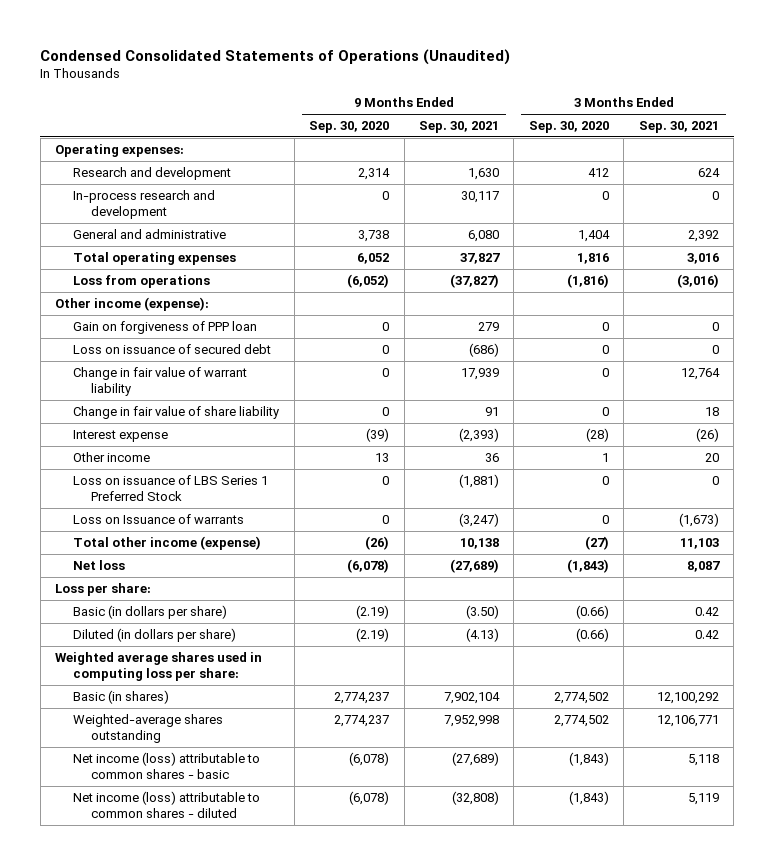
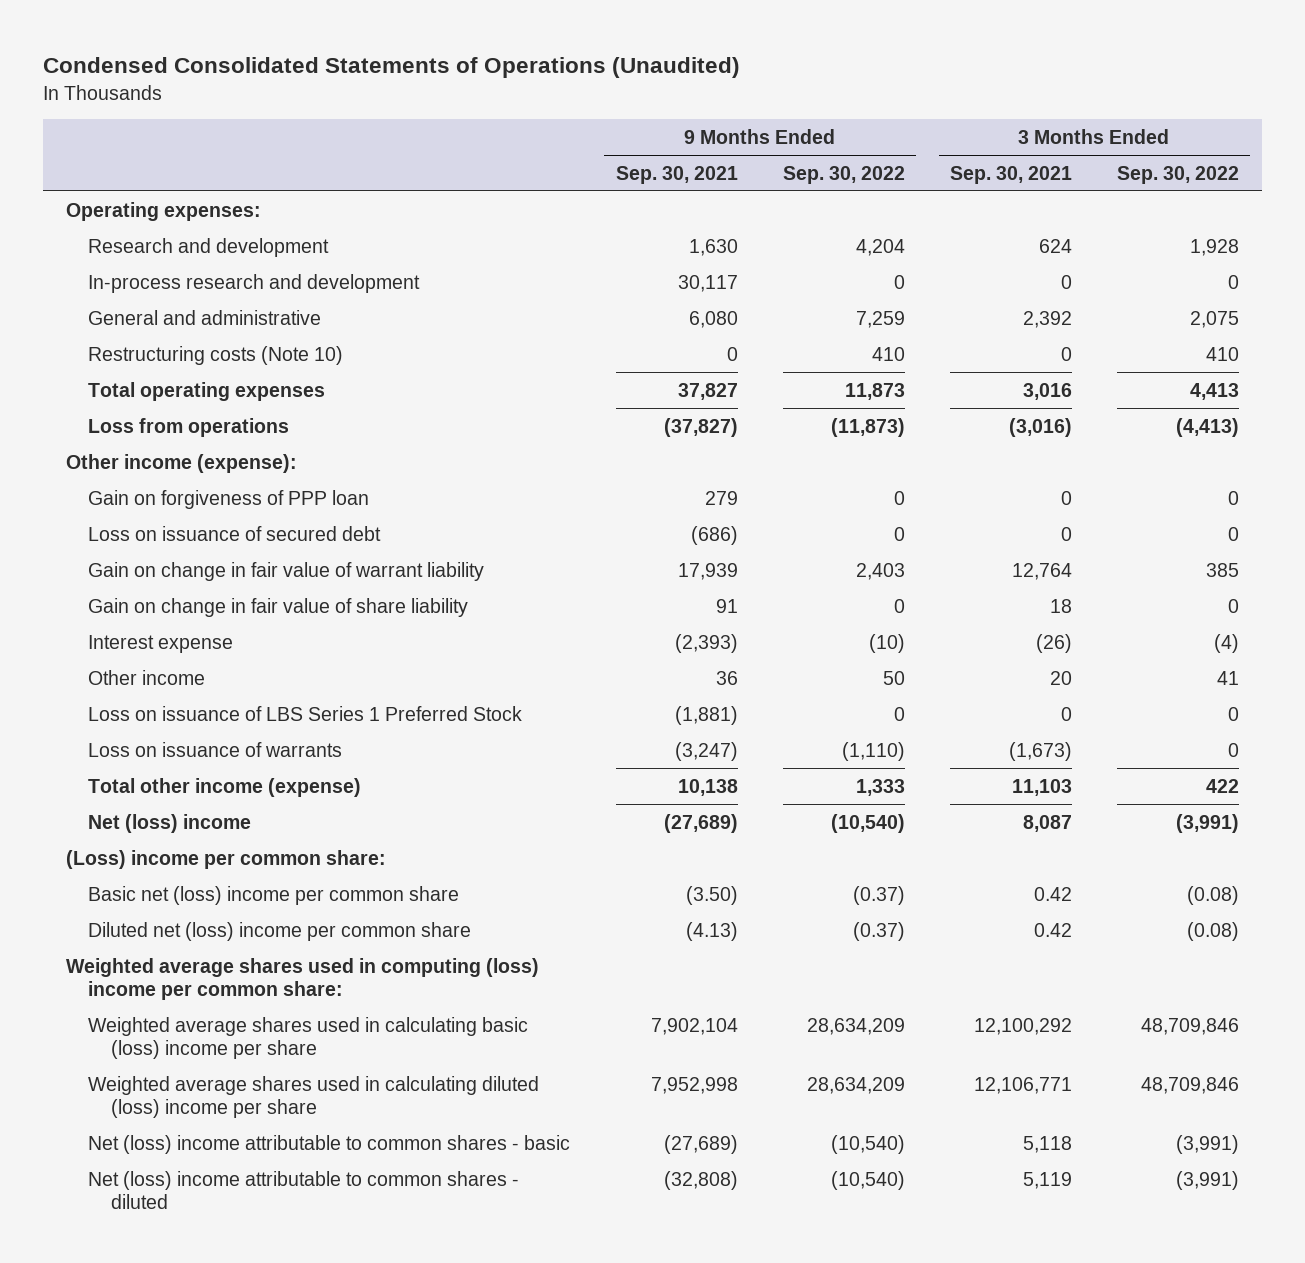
[309,121,390,134] Sep. 30, 2020 -> none
[528,121,609,134] Sep. 30, 2020 -> none
none -> [782,165,905,184] Sep. 30, 2022
none -> [1116,165,1239,184] Sep. 30, 2022
none -> [88,345,344,365] Restructuring costs (Note 10)
[73,367,248,396] Change in fair value of warrant liability -> [88,561,485,581] Gain on change in fair value of warrant liability
[73,406,280,420] Change in fair value of share liability -> [88,597,469,617] Gain on change in fair value of share liability
[73,514,245,525] Loss on Issuance of warrants -> [88,741,343,757] Loss on issuance of warrants
[73,560,126,571] Net loss -> [88,813,252,833] Net (loss) income
[55,583,152,597] Loss per share: -> [65,849,386,869] (Loss) income per common share:
[73,605,228,620] Basic (in dollars per share) -> [88,885,460,905] Basic net (loss) income per common share
[73,628,237,643] Diluted (in dollars per share) -> [88,921,472,941] Diluted net (loss) income per common share
[55,652,263,681] Weighted average shares used in computing loss per share: -> [65,957,539,1001] Weighted average shares used in computing (loss) income per common share:
[73,690,170,705] Basic (in shares) -> [88,1016,529,1060] Weighted average shares used in calculating basic (loss) income per share
[73,714,224,743] Weighted-average shares outstanding -> [88,1075,540,1119] Weighted average shares used in calculating diluted (loss) income per share
[73,752,261,779] Net income (loss) attributable to common shares - basic -> [88,1134,571,1154] Net (loss) income attributable to common shares - basic
[73,791,261,818] Net income (loss) attributable to common shares - diluted -> [88,1170,520,1210] Net (loss) income attributable to common shares - diluted

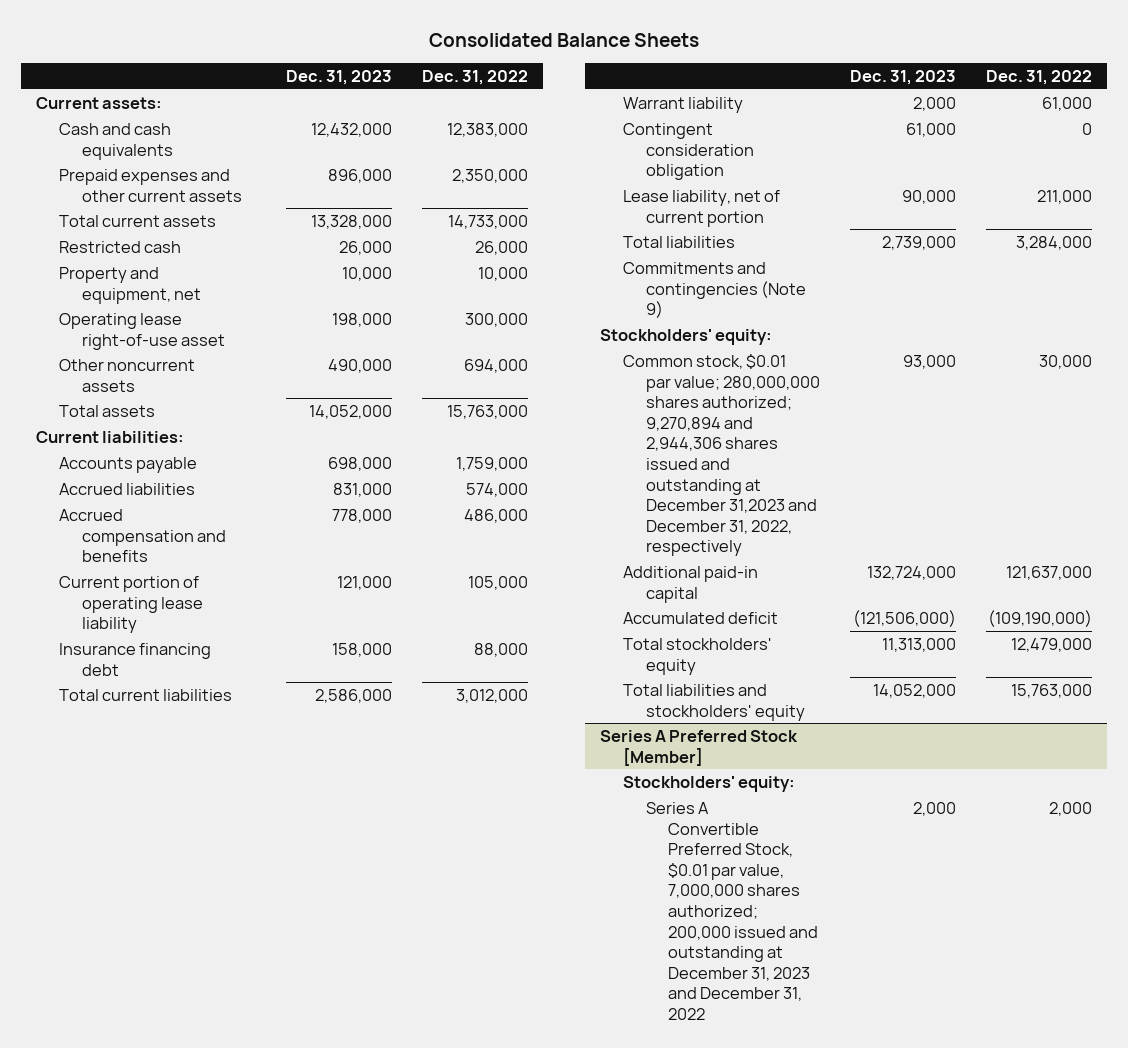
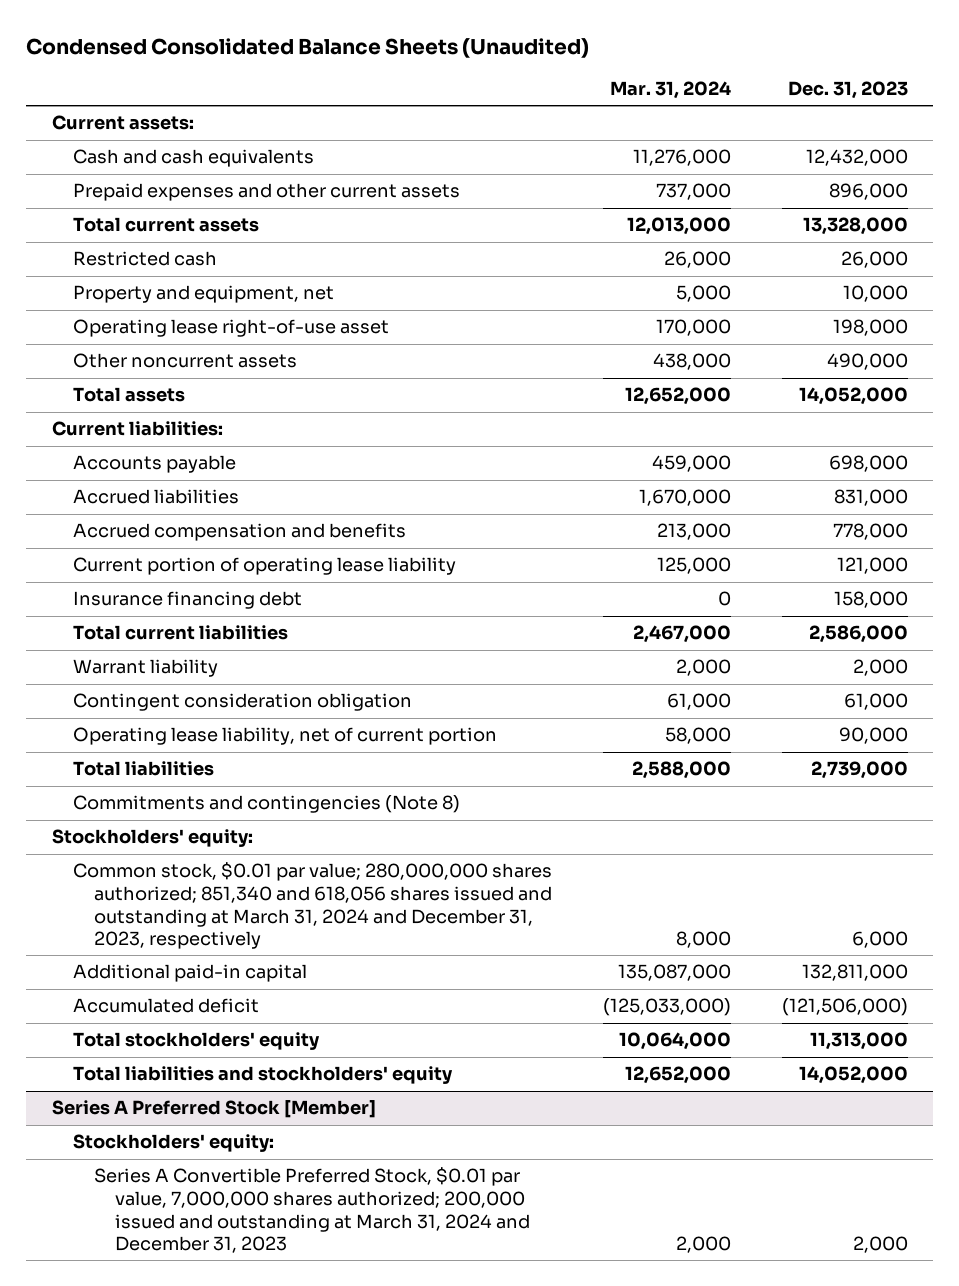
[428,32,699,47] Consolidated Balance Sheets -> [26,37,590,58] Condensed Consolidated Balance Sheets (Unaudited)
[422,70,529,86] Dec. 31, 2022 -> none
none -> [609,81,731,100] Mar. 31, 2024
[622,189,780,227] Lease liability, net of current portion -> [72,727,497,746] Operating lease liability, net of current portion
[622,261,806,319] Commitments and contingencies (Note 9) -> [72,795,460,814] Commitments and contingencies (Note 8)
[622,353,820,557] Common stock, $0.01 par value; 280,000,000 shares authorized; 9,270,894 and 2,944,306 shares issued and outstanding at December 31,2023 and December 31, 2022, respectively -> [72,862,552,950] Common stock, $0.01 par value; 280,000,000 shares authorized; 851,340 and 618,056 shares issued and outstanding at March 31, 2024 and December 31, 2023, respectively
[902,354,956,369] 93,000 -> [851,931,908,949] 6,000
[866,565,956,580] 132,724,000 -> [801,964,908,982] 132,811,000
[645,801,819,1020] Series A Convertible Preferred Stock, $0.01 par value, 7,000,000 shares authorized; 200,000 issued and outstanding at December 31, 2023 and December 31, 2022 -> [93,1167,531,1254] Series A Convertible Preferred Stock, $0.01 par value, 7,000,000 shares authorized; 200,000 issued and outstanding at March 31, 2024 and December 31, 2023

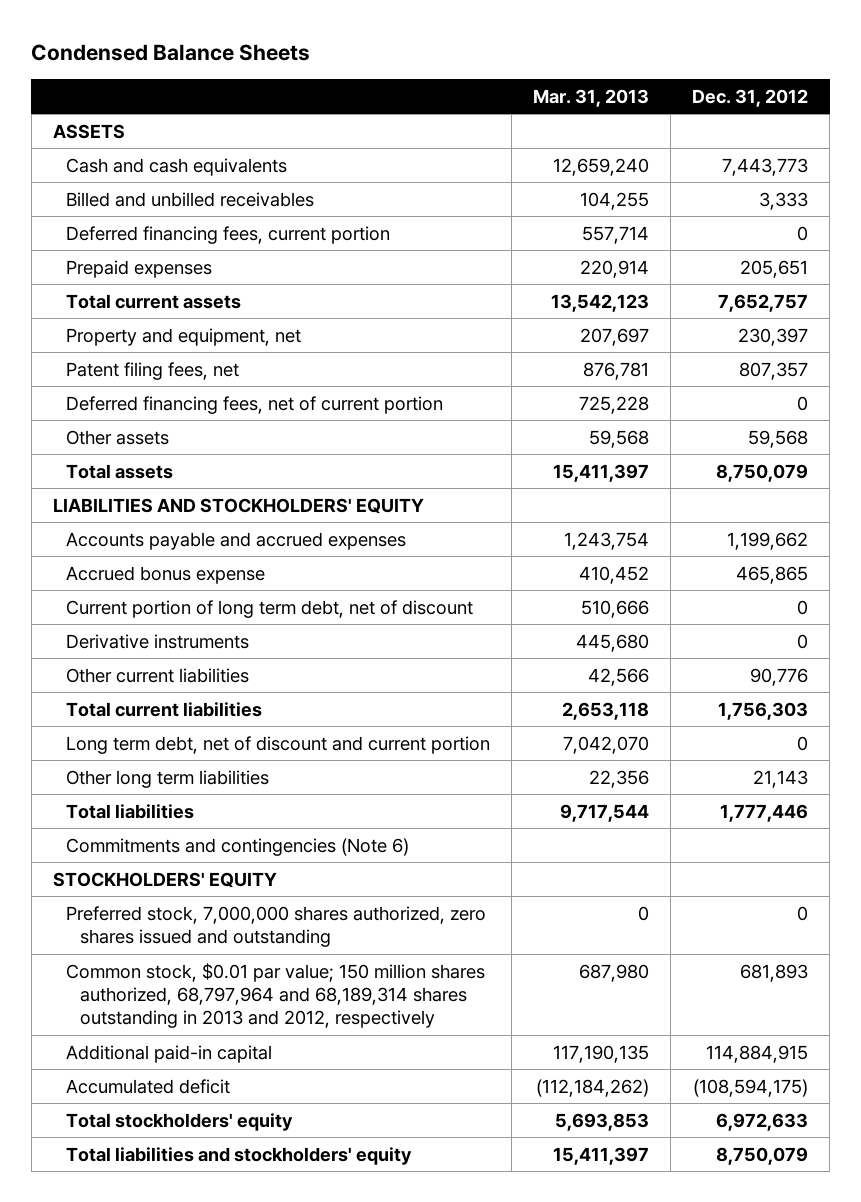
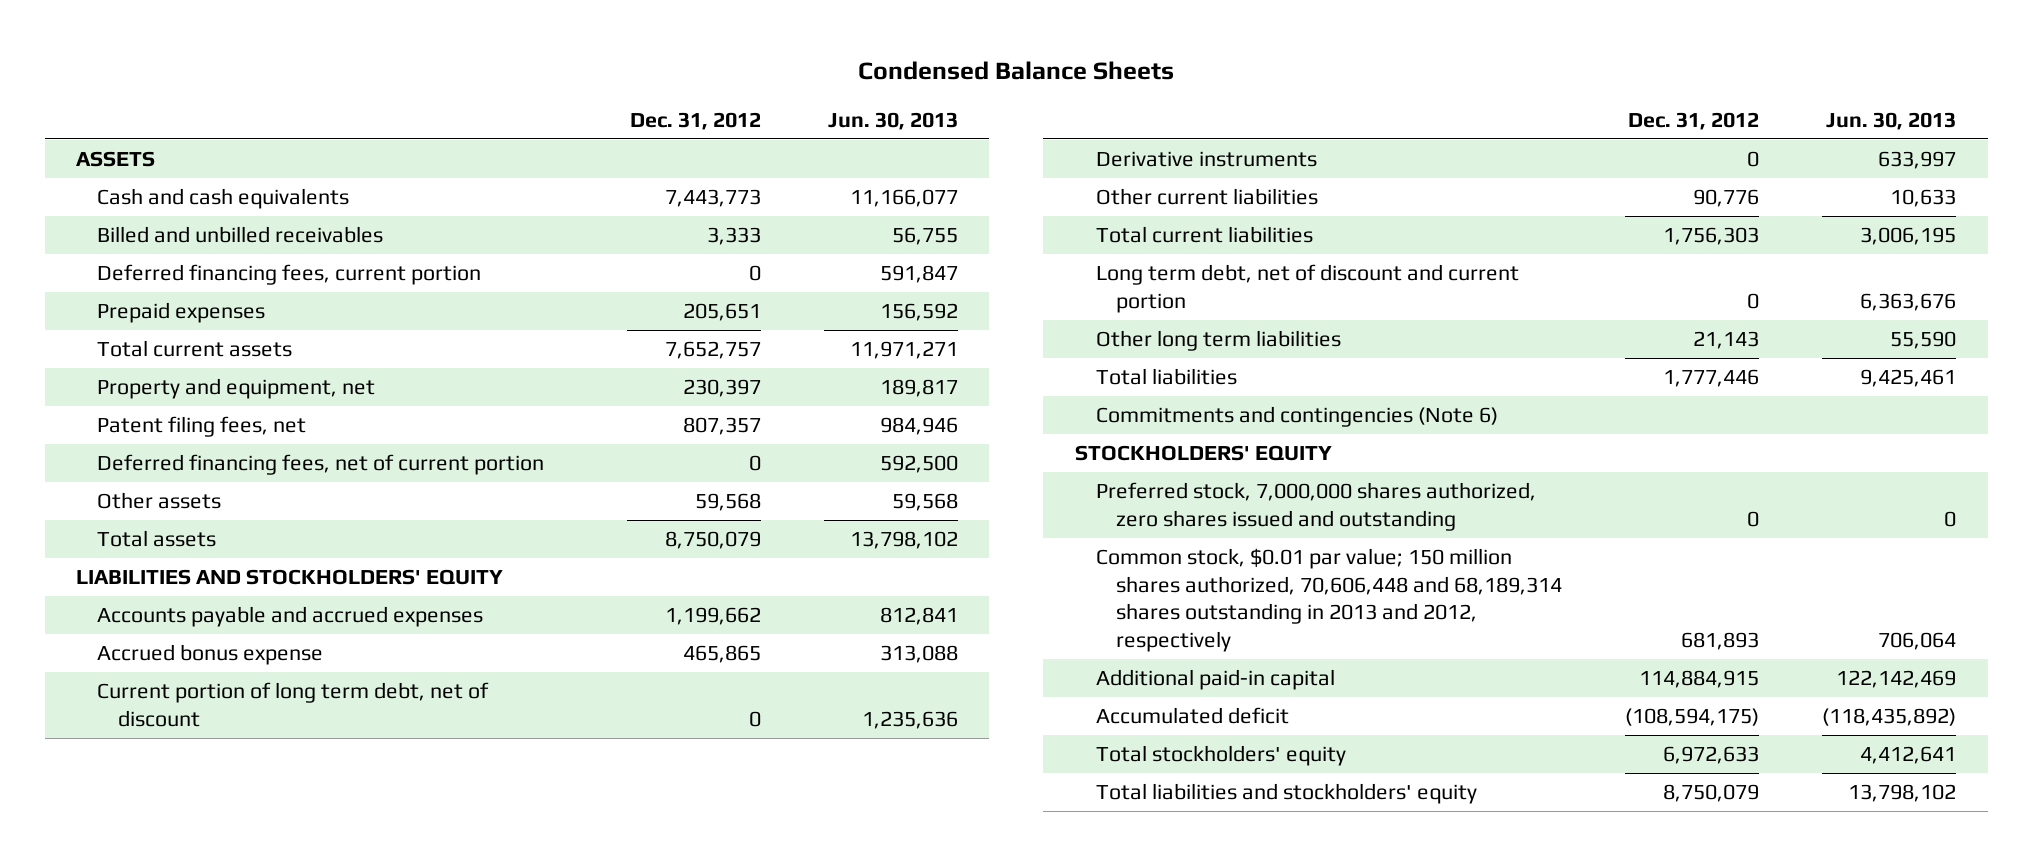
[533,88,650,107] Mar. 31, 2013 -> none
none -> [827,111,958,130] Jun. 30, 2013
[66,962,486,1029] Common stock, $0.01 par value; 150 million shares authorized, 68,797,964 and 68,189,314 shares outstanding in 2013 and 2012, respectively -> [1095,548,1563,652] Common stock, $0.01 par value; 150 million shares authorized, 70,606,448 and 68,189,314 shares outstanding in 2013 and 2012, respectively

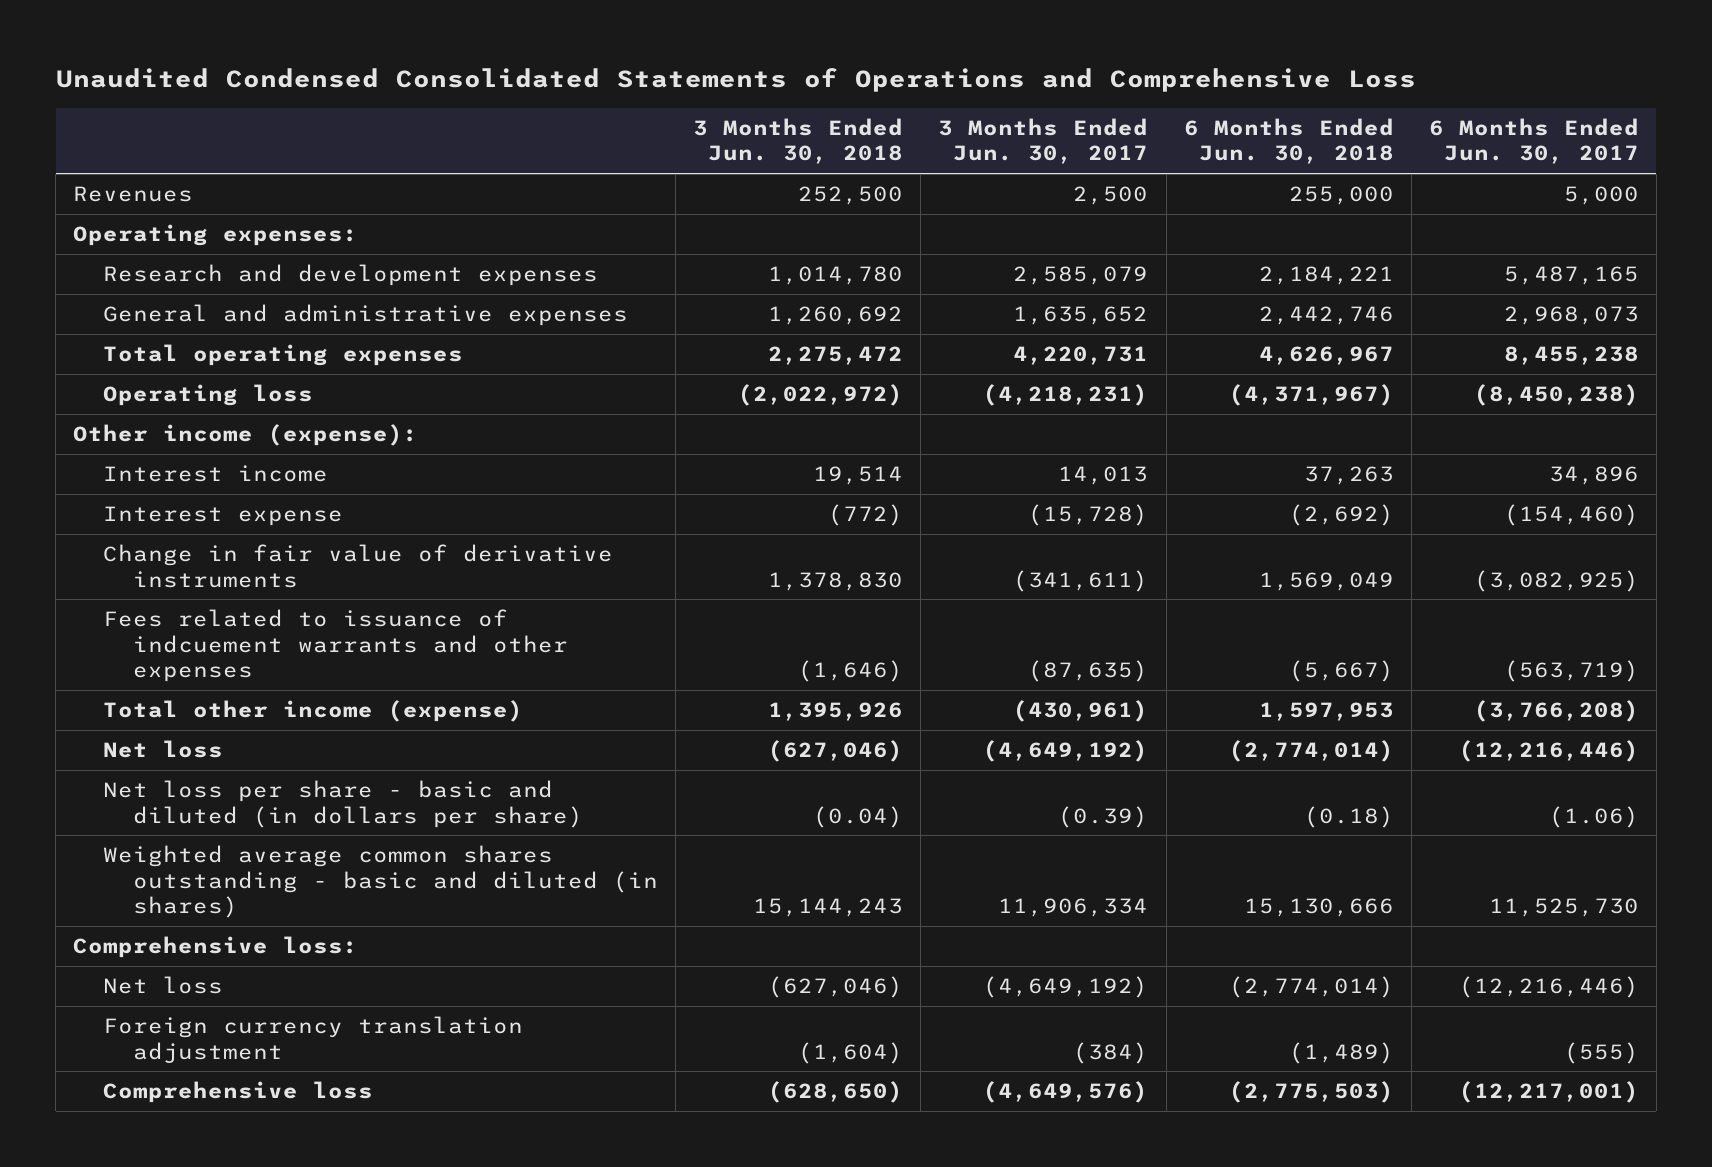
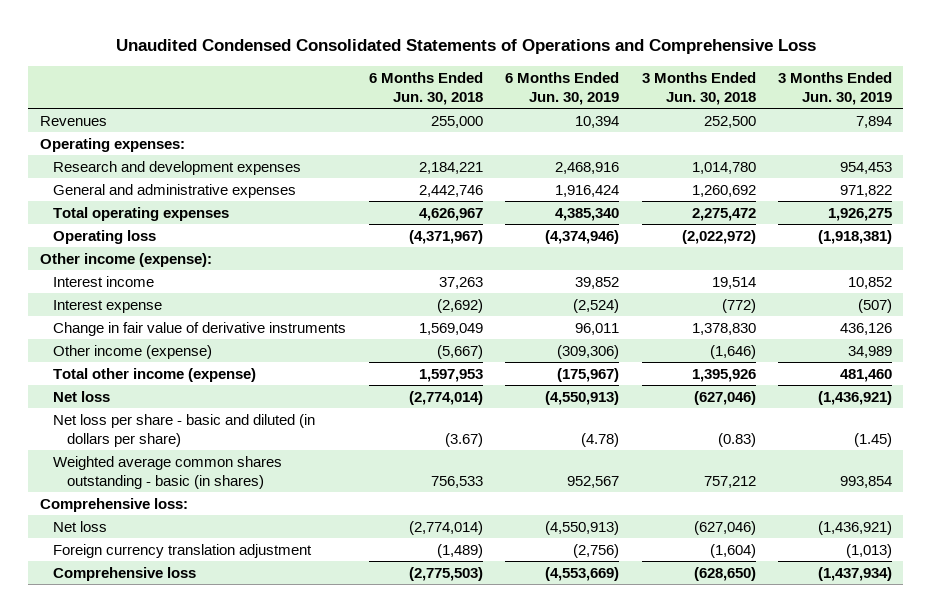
[938,117,1149,165] 3 Months Ended Jun. 30, 2017 -> none
[1428,117,1639,165] 6 Months Ended Jun. 30, 2017 -> none
none -> [505,71,620,105] 6 Months Ended Jun. 30, 2019
none -> [778,71,893,105] 3 Months Ended Jun. 30, 2019
[103,608,569,683] Fees related to issuance of indcuement warrants and other expenses -> [53,344,213,359] Other income (expense)
[813,805,904,828] (0.04) -> [717,432,756,447] (0.83)
[1303,805,1394,828] (0.18) -> [444,432,483,447] (3.67)
[103,844,659,919] Weighted average common shares outstanding - basic and diluted (in shares) -> [53,455,283,489] Weighted average common shares outstanding - basic (in shares)
[753,898,904,918] 15,144,243 -> [703,475,756,488] 757,212
[1243,898,1394,918] 15,130,666 -> [430,475,483,488] 756,533

